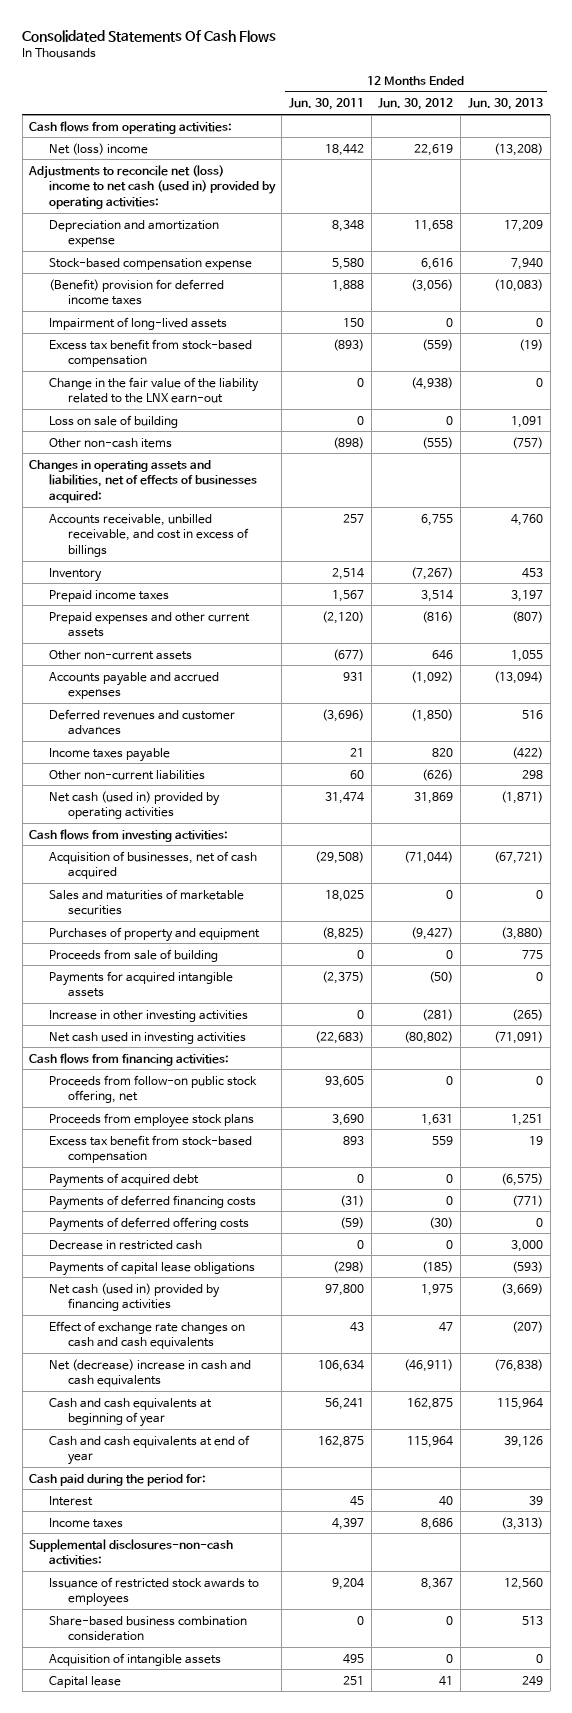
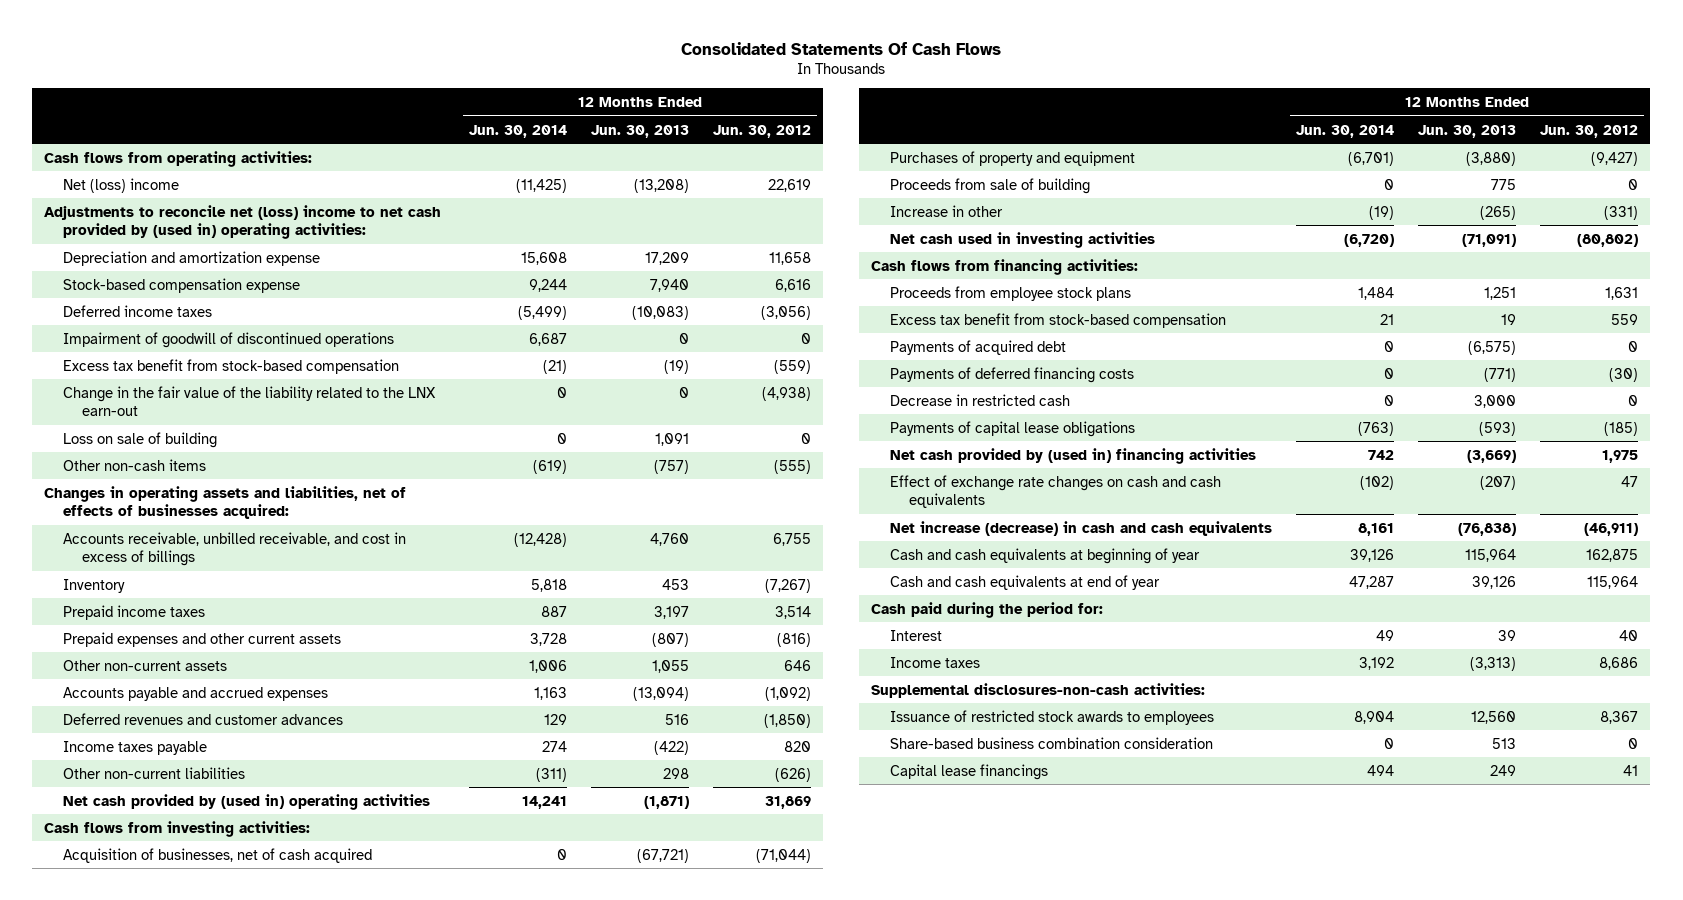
[289,98,365,111] Jun. 30, 2011 -> none
none -> [469,124,568,138] Jun. 30, 2014
[28,164,276,209] Adjustments to reconcile net (loss) income to net cash (used in) provided by operating activities: -> [44,204,442,239] Adjustments to reconcile net (loss) income to net cash provided by (used in) operating activities:
[48,316,227,330] Impairment of long-lived assets -> none
[48,278,224,306] (Benefit) provision for deferred income taxes -> [63,304,213,317] Deferred income taxes
none -> [63,331,395,348] Impairment of goodwill of discontinued operations
[48,790,220,820] Net cash (used in) provided by operating activities -> [63,793,431,810] Net cash provided by (used in) operating activities
[48,888,244,916] Sales and maturities of marketable securities -> none
[48,970,233,998] Payments for acquired intangible assets -> none
[48,1009,248,1022] Increase in other investing activities -> [890,204,1004,217] Increase in other
[422,1008,454,1021] (281) -> [1604,205,1639,220] (331)
[48,1074,257,1104] Proceeds from follow-on public stock offering, net -> none
[48,1216,249,1232] Payments of deferred offering costs -> none
[446,1195,454,1205] 0 -> [1609,367,1639,382] (30)
[48,1282,220,1312] Net cash (used in) provided by financing activities -> [890,447,1257,464] Net cash provided by (used in) financing activities
[48,1358,251,1388] Net (decrease) increase in cash and cash equivalents -> [890,520,1273,536] Net increase (decrease) in cash and cash equivalents
[48,1652,221,1666] Acquisition of intangible assets -> none
[48,1675,121,1688] Capital lease -> [890,763,1049,780] Capital lease financings

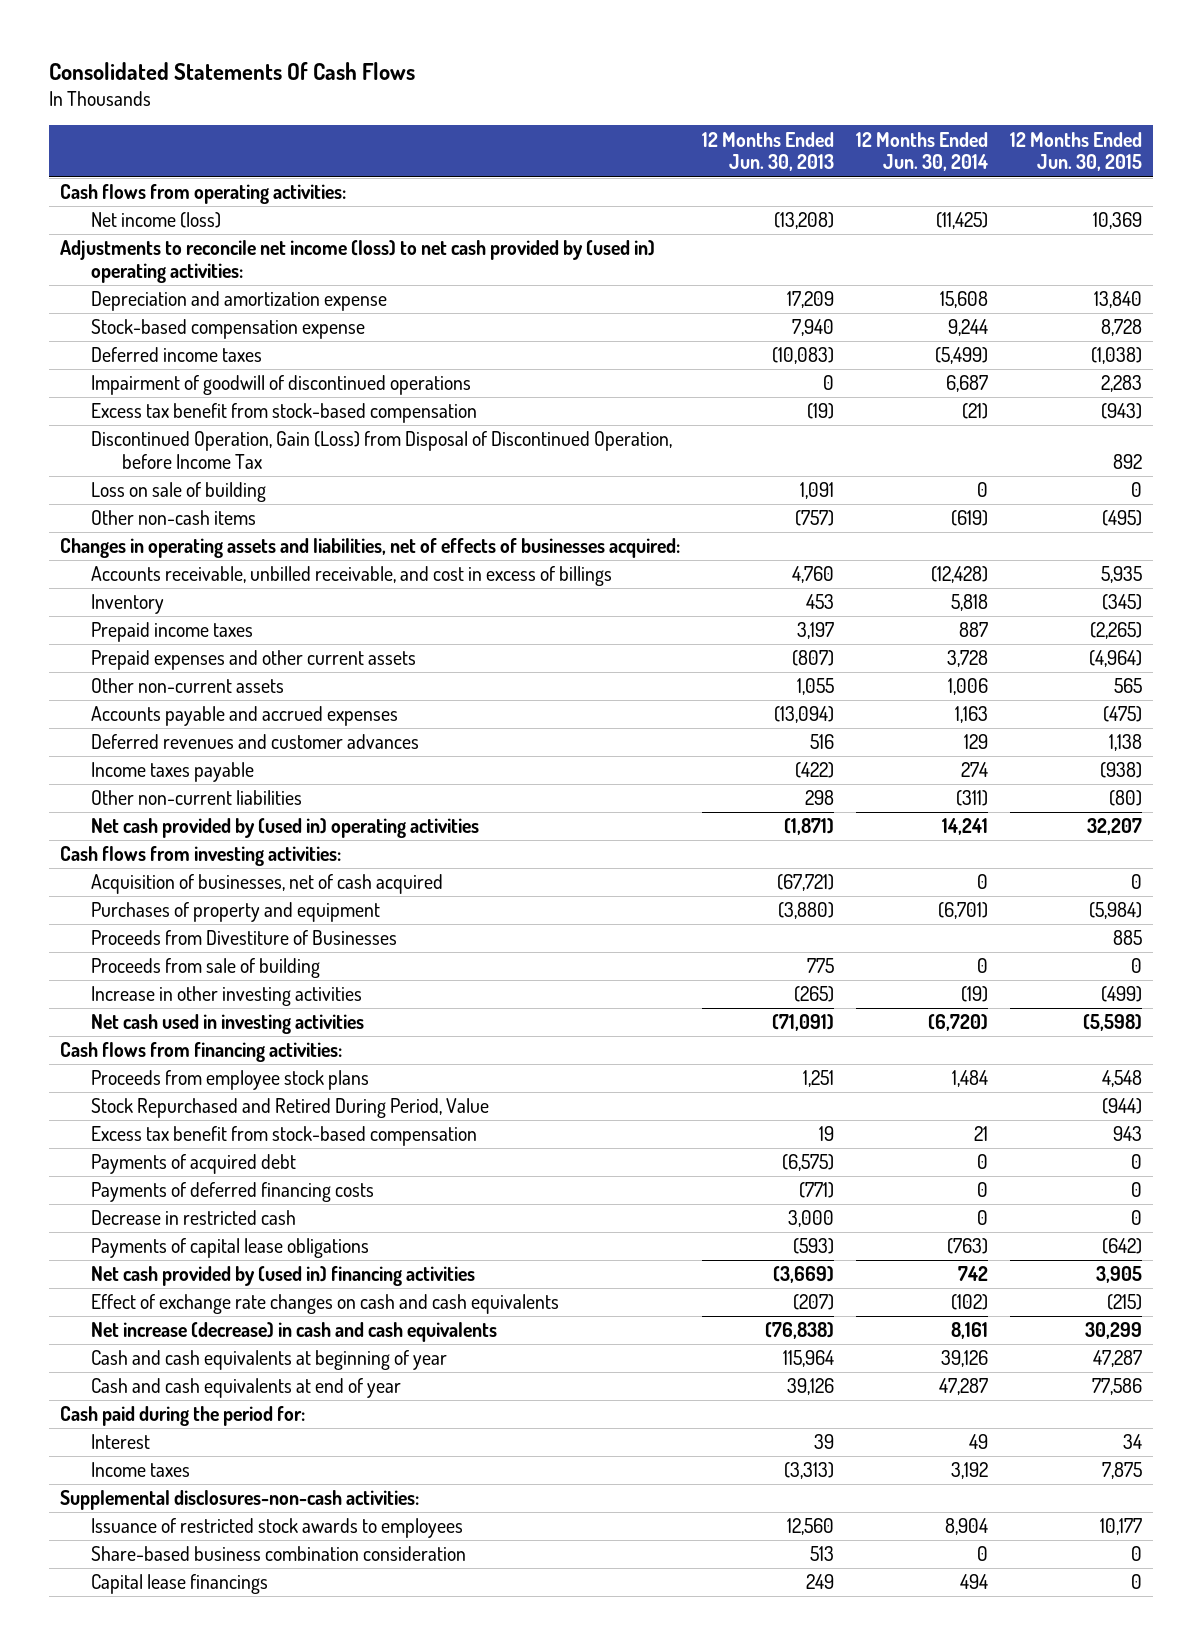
[713,124,812,138] Jun. 30, 2012 -> none
none -> [1010,131,1143,172] 12 Months Ended Jun. 30, 2015
[63,177,180,193] Net (loss) income -> [90,212,221,229] Net income (loss)
[44,204,442,239] Adjustments to reconcile net (loss) income to net cash provided by (used in) operating activities: -> [60,240,656,283] Adjustments to reconcile net income (loss) to net cash provided by (used in) operating activities:
[63,385,437,416] Change in the fair value of the liability related to the LNX earn-out -> none
none -> [90,431,672,469] Discontinued Operation, Gain (Loss) from Disposal of Discontinued Operation, before Income Tax
none -> [90,930,397,946] Proceeds from Divestiture of Businesses
[890,204,1004,217] Increase in other -> [90,986,362,1007] Increase in other investing activities
none -> [90,1098,489,1119] Stock Repurchased and Retired During Period, Value

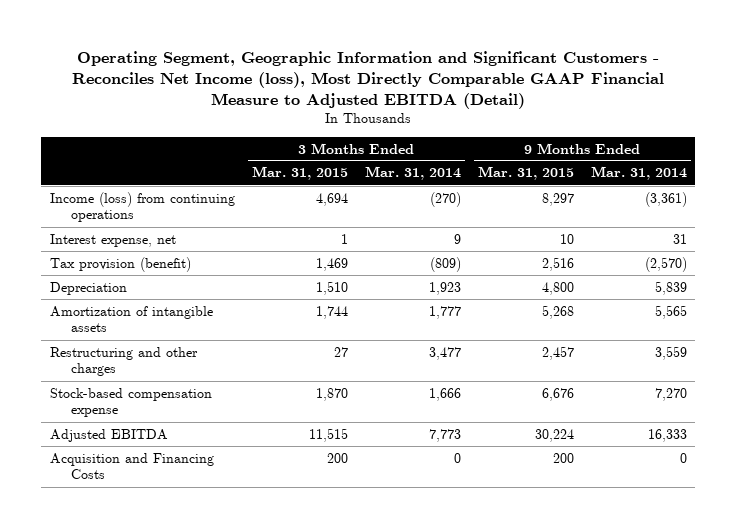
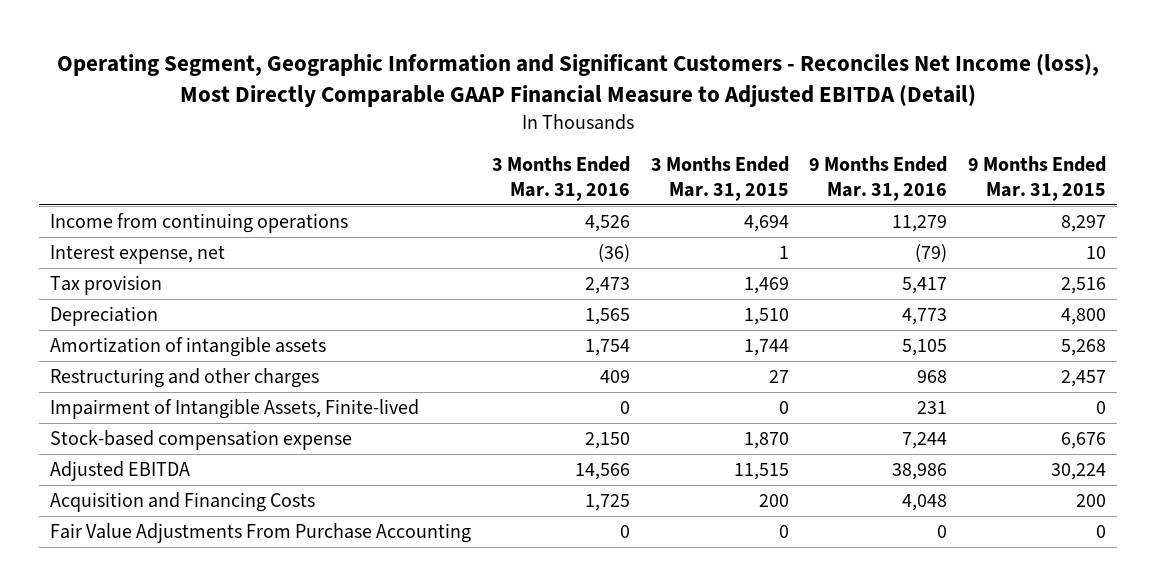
[364,166,461,181] Mar. 31, 2014 -> none
[590,166,687,181] Mar. 31, 2014 -> none
none -> [491,156,630,202] 3 Months Ended Mar. 31, 2016
none -> [809,156,948,202] 9 Months Ended Mar. 31, 2016
[49,191,235,223] Income (loss) from continuing operations -> [49,213,348,234] Income from continuing operations
[49,256,191,272] Tax provision (benefit) -> [49,275,162,296] Tax provision
none -> [49,399,419,420] Impairment of Intangible Assets, Finite-lived
none -> [49,523,471,544] Fair Value Adjustments From Purchase Accounting

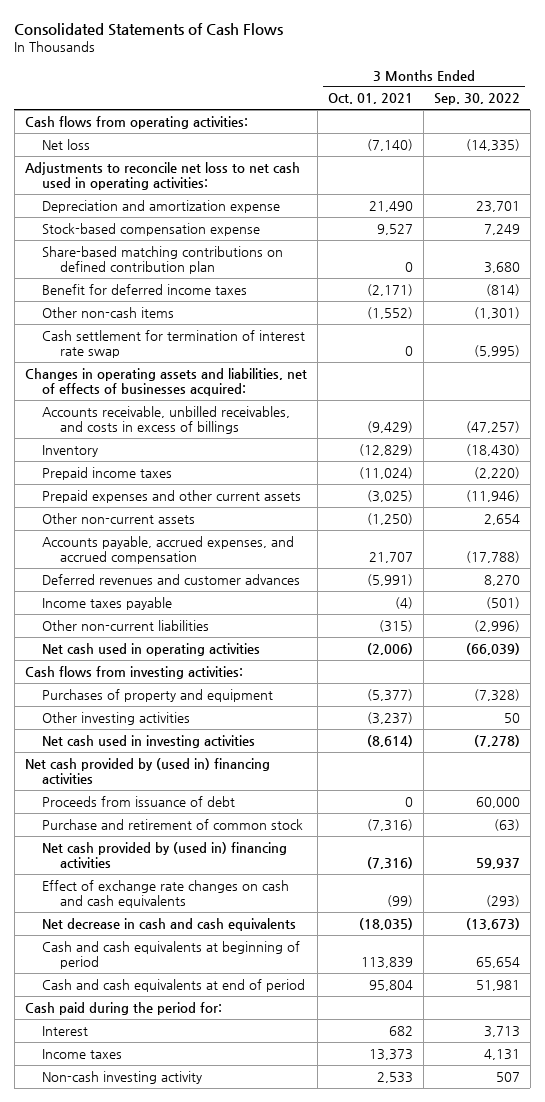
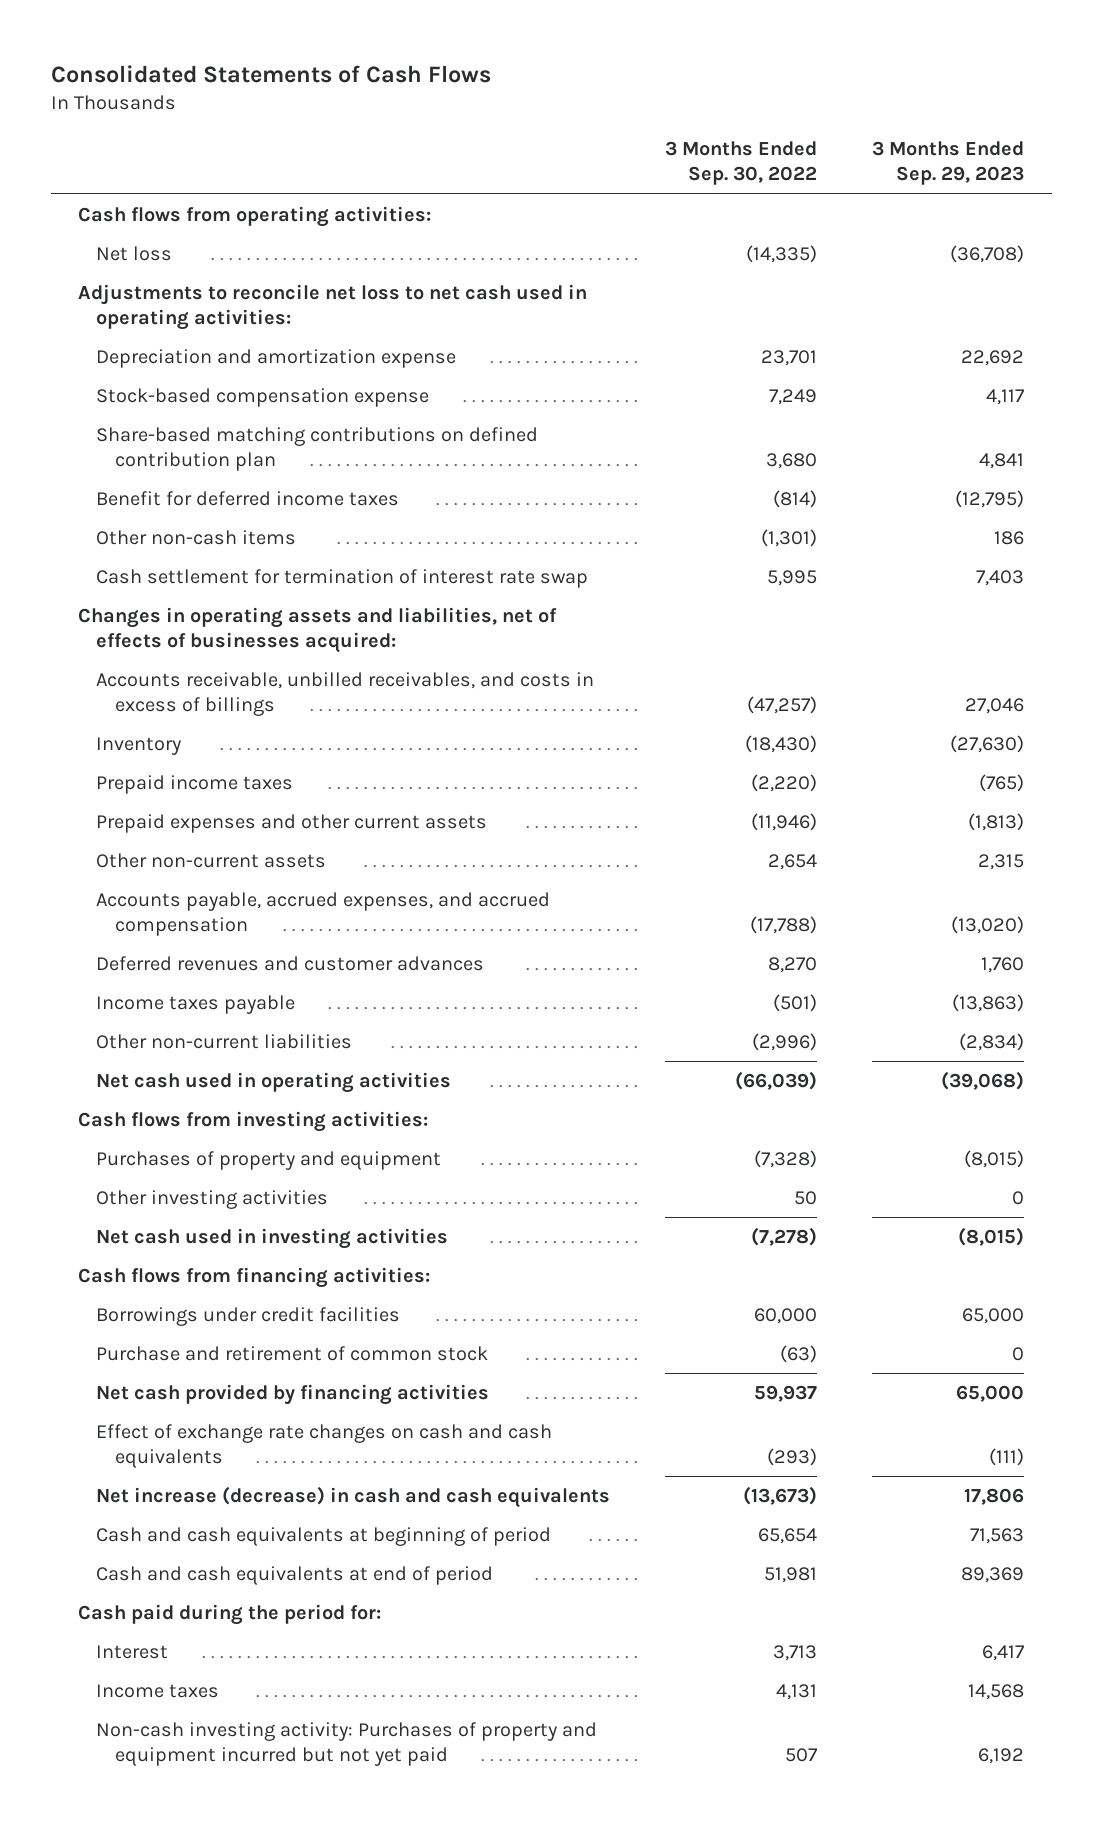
[327,93,413,105] Oct. 01, 2021 -> none
none -> [872,141,1025,186] 3 Months Ended Sep. 29, 2023
[473,344,520,357] (5,995) -> [767,570,818,587] 5,995
[24,757,270,784] Net cash provided by (used in) financing activities -> [78,1267,431,1289] Cash flows from financing activities:
[42,795,236,807] Proceeds from issuance of debt -> [96,1307,401,1327] Borrowings under credit facilities
[42,841,288,868] Net cash provided by (used in) financing activities -> [96,1384,490,1406] Net cash provided by financing activities
[42,917,297,931] Net decrease in cash and cash equivalents -> [96,1486,611,1509] Net increase (decrease) in cash and cash equivalents
[42,1070,203,1084] Non-cash investing activity -> [96,1722,598,1766] Non-cash investing activity: Purchases of property and equipment incurred but not yet paid

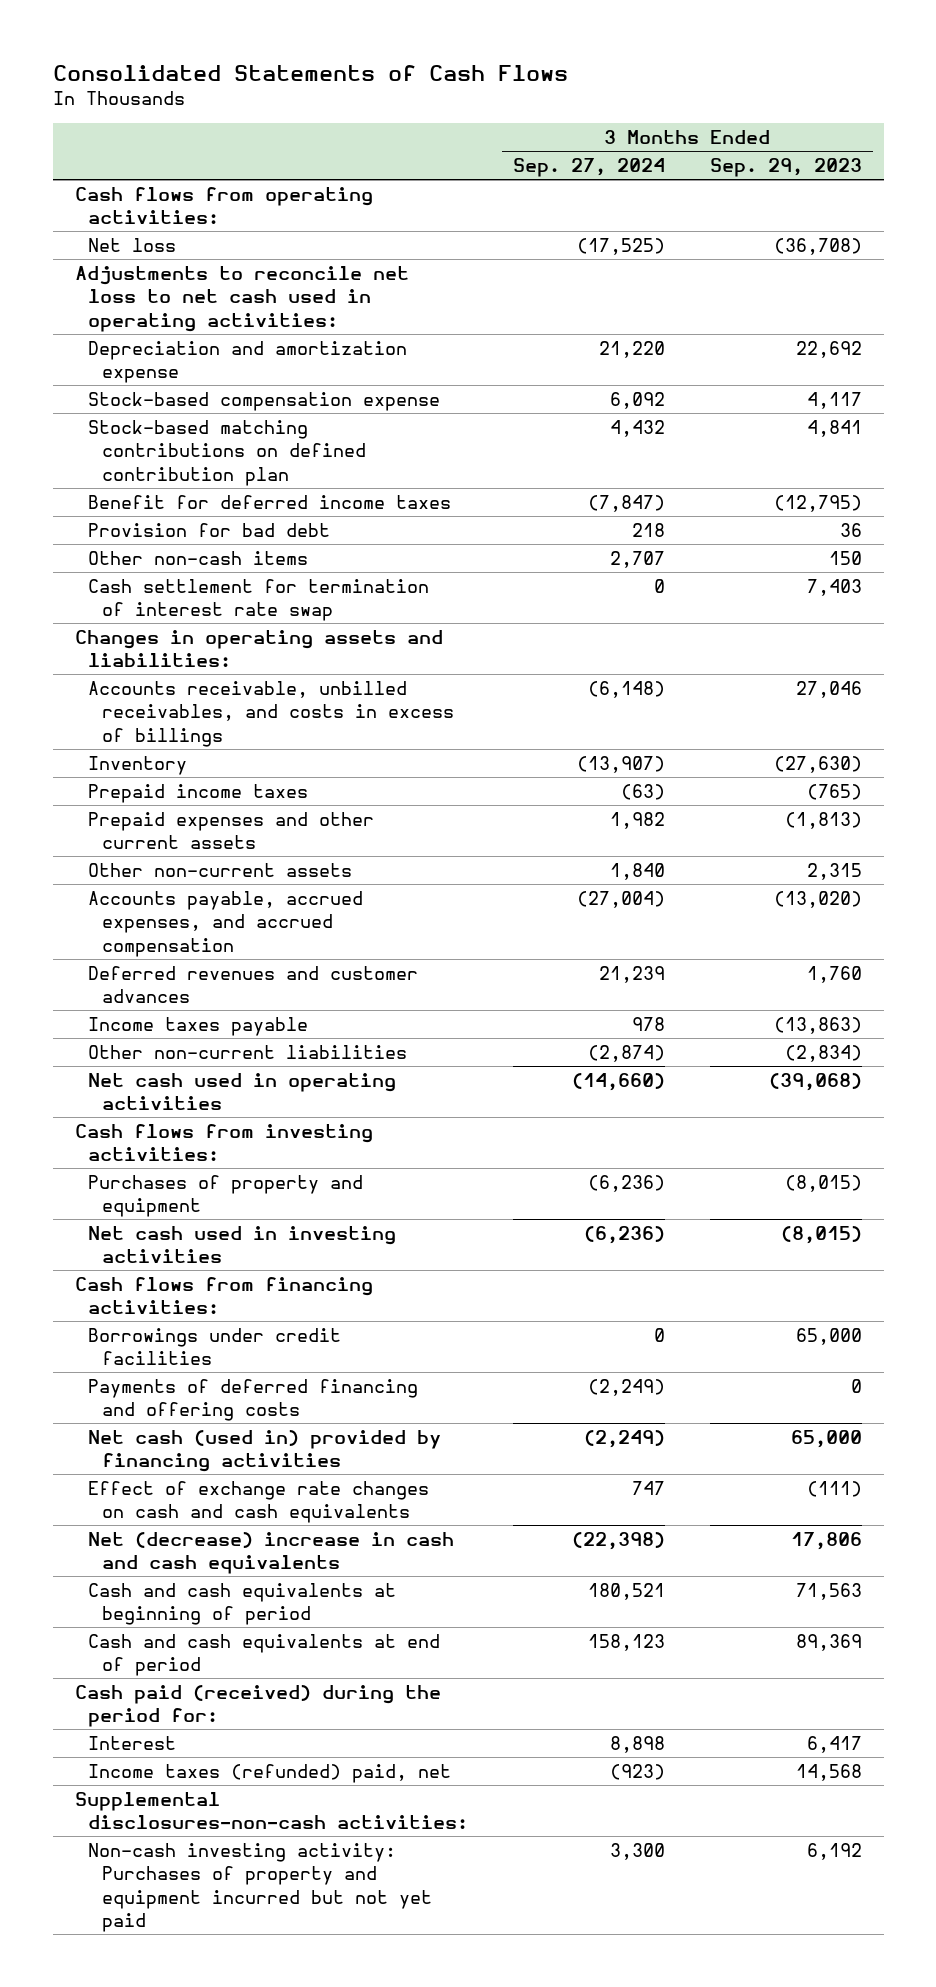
[665,141,818,186] 3 Months Ended Sep. 30, 2022 -> none
none -> [512,158,665,178] Sep. 27, 2024
[96,427,539,471] Share-based matching contributions on defined contribution plan -> [88,419,366,486] Stock-based matching contributions on defined contribution plan
none -> [88,522,331,537] Provision for bad debt
[994,531,1025,546] 186 -> [828,550,862,565] 150
[78,607,558,653] Changes in operating assets and liabilities, net of effects of businesses acquired: -> [74,629,443,668] Changes in operating assets and liabilities:
[96,1190,329,1210] Other investing activities -> none
[96,1346,489,1362] Purchase and retirement of common stock -> none
none -> [88,1378,419,1422] Payments of deferred financing and offering costs
[96,1384,490,1406] Net cash provided by financing activities -> [88,1429,442,1473] Net cash (used in) provided by financing activities
[96,1486,611,1509] Net increase (decrease) in cash and cash equivalents -> [88,1531,455,1575] Net (decrease) increase in cash and cash equivalents
[78,1604,382,1626] Cash paid during the period for: -> [74,1684,441,1728] Cash paid (received) during the period for:
[96,1684,220,1699] Income taxes -> [88,1763,452,1783] Income taxes (refunded) paid, net
none -> [74,1791,469,1830] Supplemental disclosures-non-cash activities:

